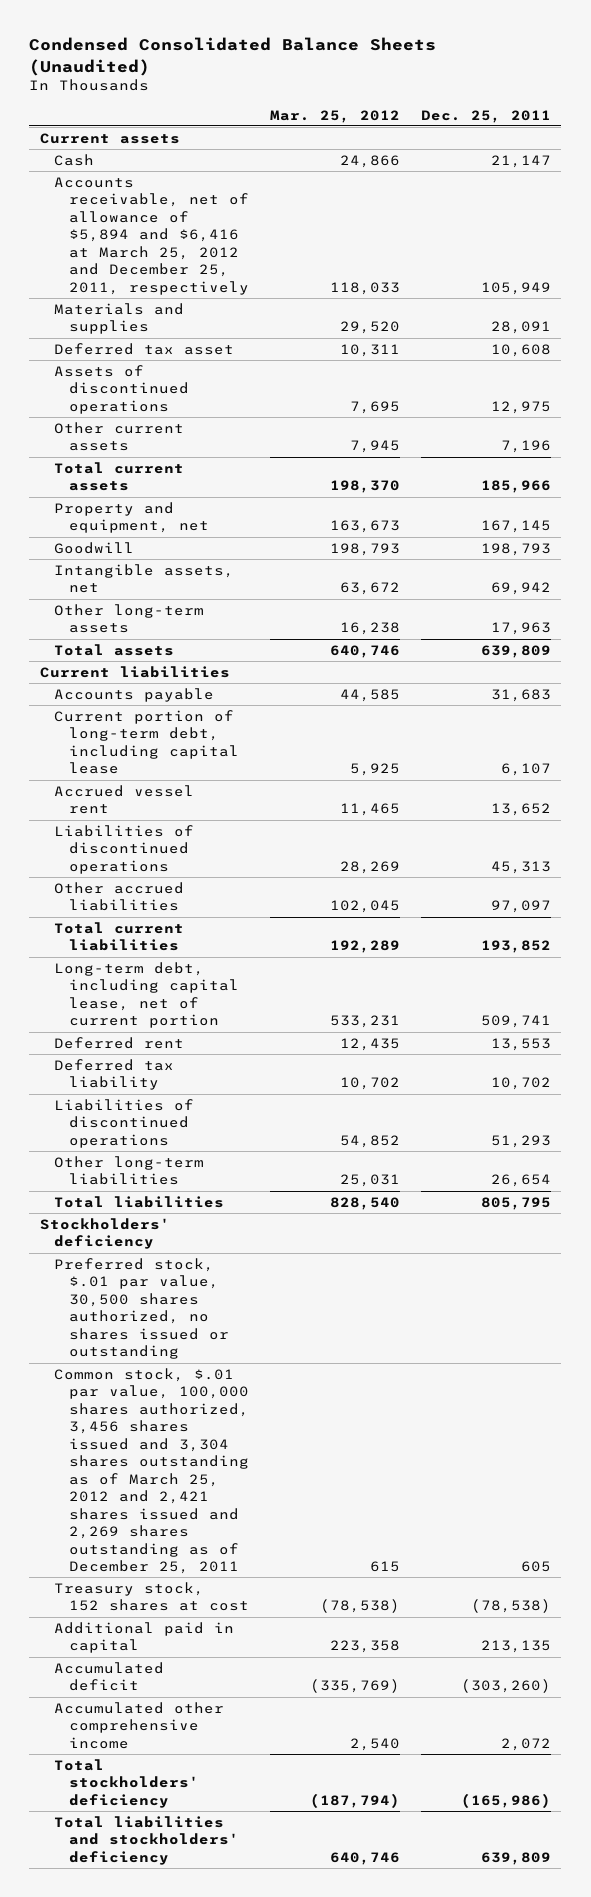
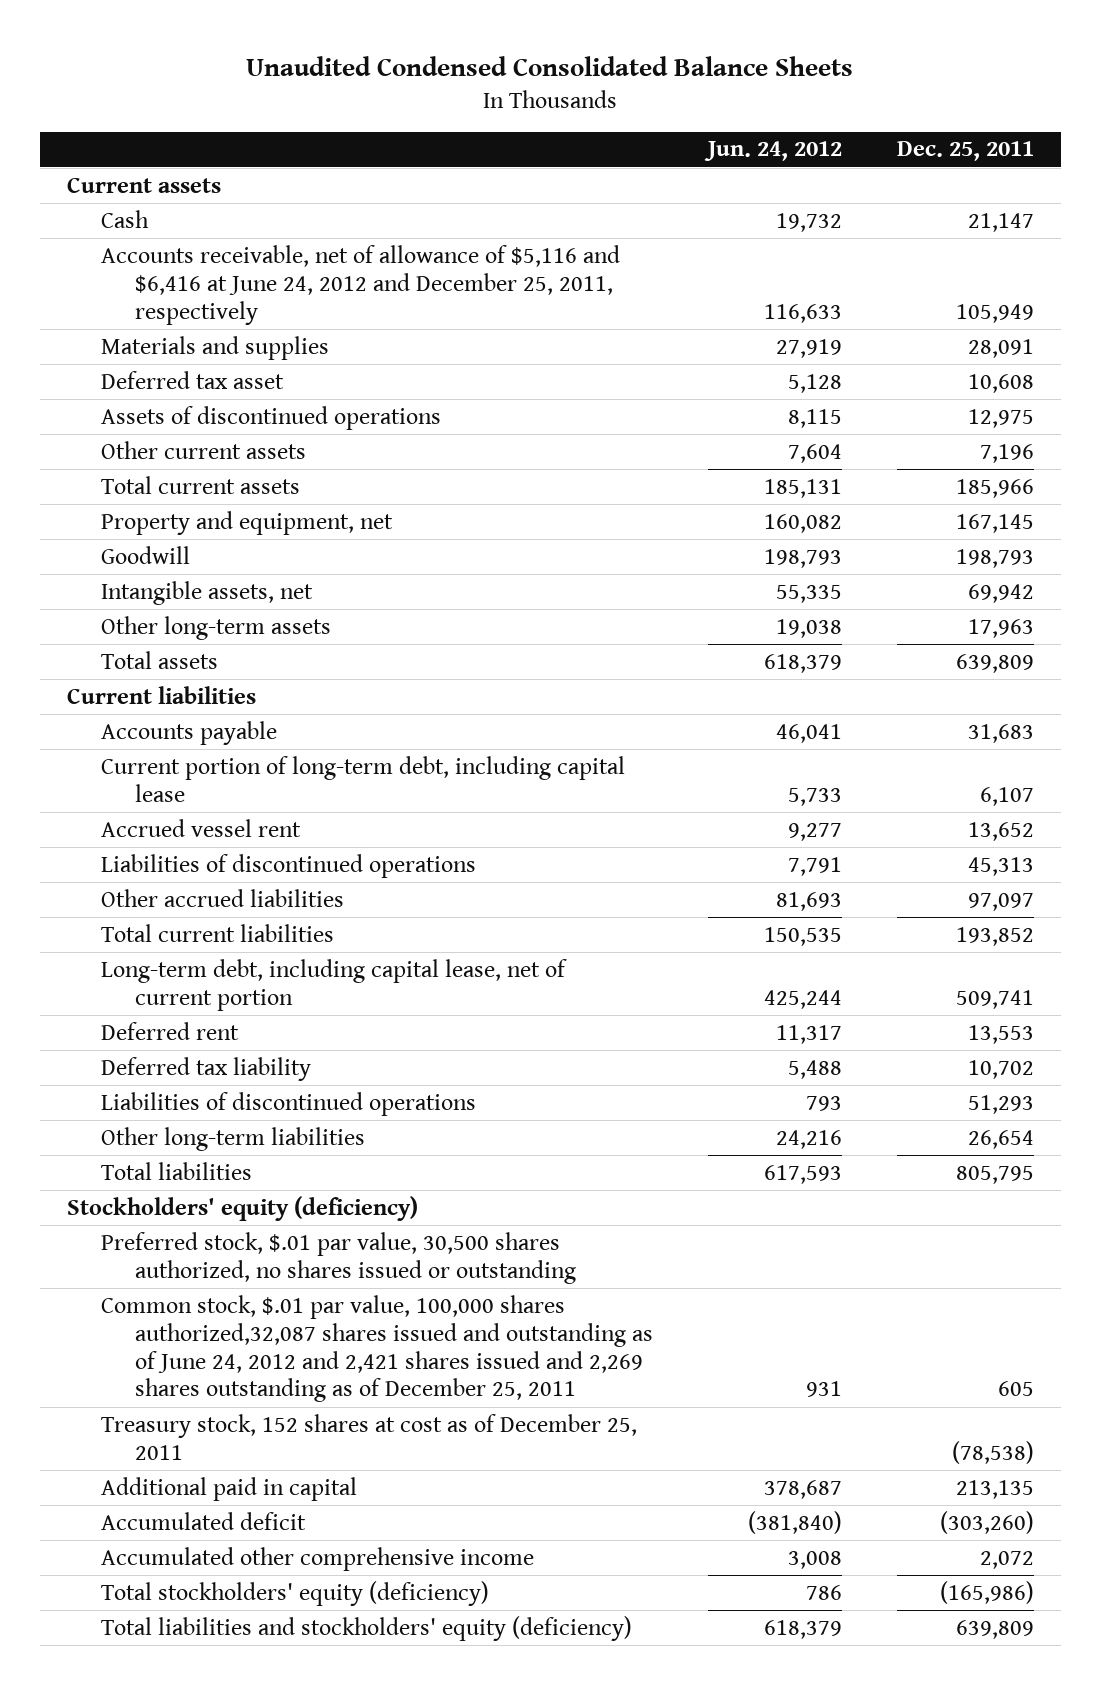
[29,37,437,76] Condensed Consolidated Balance Sheets (Unaudited) -> [246,56,854,77] Unaudited Condensed Consolidated Balance Sheets
[269,109,400,123] Mar. 25, 2012 -> none
none -> [703,141,842,162] Jun. 24, 2012
[54,176,249,295] Accounts receivable, net of allowance of $5,894 and $6,416 at March 25, 2012 and December 25, 2011, respectively -> [100,244,620,325] Accounts receivable, net of allowance of $5,116 and $6,416 at June 24, 2012 and December 25, 2011, respectively
[39,1217,170,1250] Stockholders' deficiency -> [67,1195,419,1221] Stockholders' equity (deficiency)
[54,1367,249,1575] Common stock, $.01 par value, 100,000 shares authorized, 3,456 shares issued and 3,304 shares outstanding as of March 25, 2012 and 2,421 shares issued and 2,269 shares outstanding as of December 25, 2011 -> [100,1294,653,1403] Common stock, $.01 par value, 100,000 shares authorized,32,087 shares issued and outstanding as of June 24, 2012 and 2,421 shares issued and 2,269 shares outstanding as of December 25, 2011
[54,1581,249,1612] Treasury stock, 152 shares at cost -> [100,1413,637,1460] Treasury stock, 152 shares at cost as of December 25, 2011
[54,1758,199,1808] Total stockholders' deficiency -> [100,1580,489,1606] Total stockholders' equity (deficiency)
[54,1815,239,1865] Total liabilities and stockholders' deficiency -> [100,1615,632,1641] Total liabilities and stockholders' equity (deficiency)

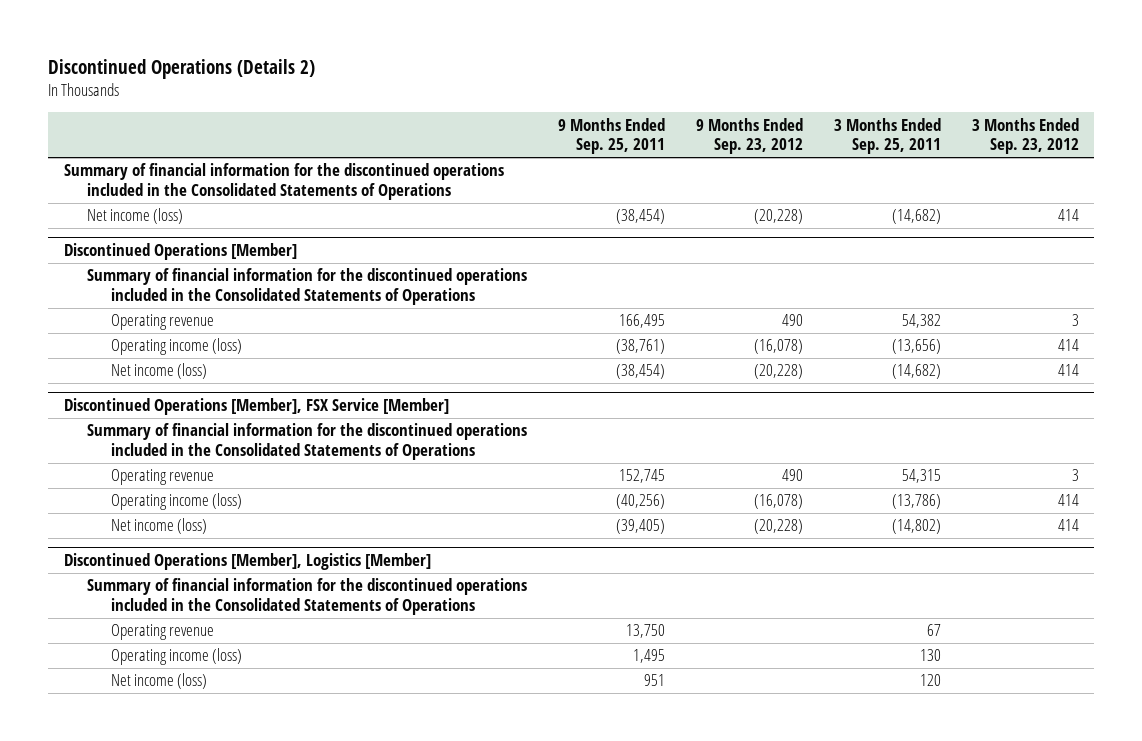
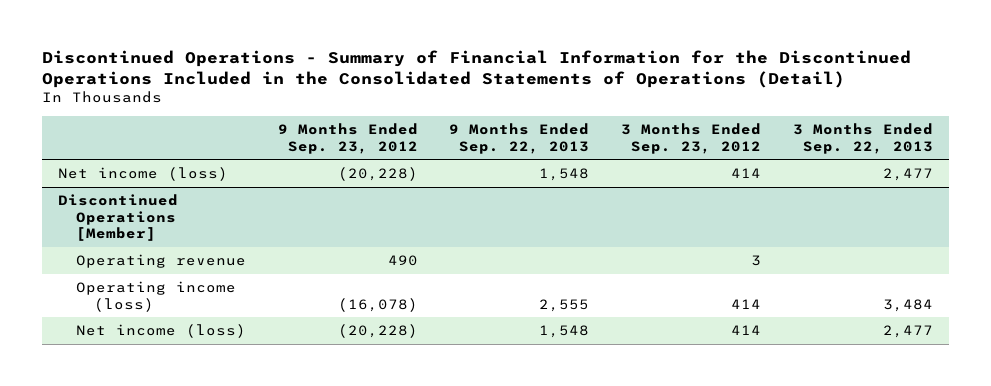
[48,58,316,79] Discontinued Operations (Details 2) -> [41,50,911,89] Discontinued Operations - Summary of Financial Information for the Discontinued Operations Included in the Consolidated Statements of Operations (Detail)
[558,117,666,155] 9 Months Ended Sep. 25, 2011 -> none
[833,117,941,155] 3 Months Ended Sep. 25, 2011 -> none
none -> [449,122,590,154] 9 Months Ended Sep. 22, 2013
none -> [792,122,933,154] 3 Months Ended Sep. 22, 2013
[63,163,504,201] Summary of financial information for the discontinued operations included in the Consolidated Statements of Operations -> none
[87,268,528,306] Summary of financial information for the discontinued operations included in the Consolidated Statements of Operations -> none
[63,398,449,416] Discontinued Operations [Member], FSX Service [Member] -> none
[87,423,528,461] Summary of financial information for the discontinued operations included in the Consolidated Statements of Operations -> none
[110,469,214,486] Operating revenue -> none
[110,493,242,511] Operating income (loss) -> none
[110,518,207,535] Net income (loss) -> none
[63,553,431,571] Discontinued Operations [Member], Logistics [Member] -> none
[87,578,528,616] Summary of financial information for the discontinued operations included in the Consolidated Statements of Operations -> none
[110,624,214,641] Operating revenue -> none
[110,648,242,666] Operating income (loss) -> none
[110,673,207,690] Net income (loss) -> none

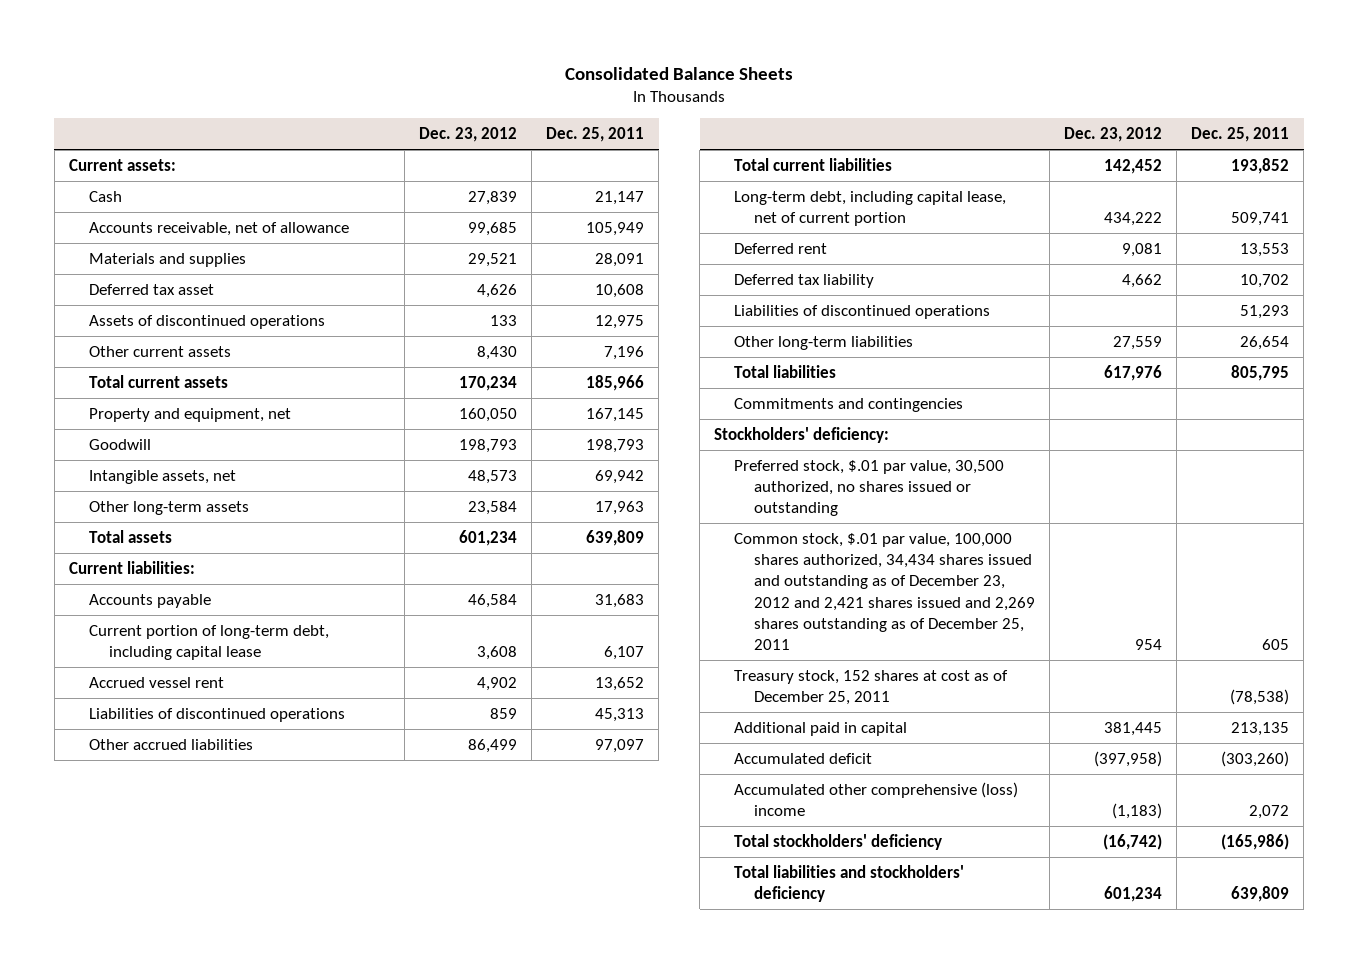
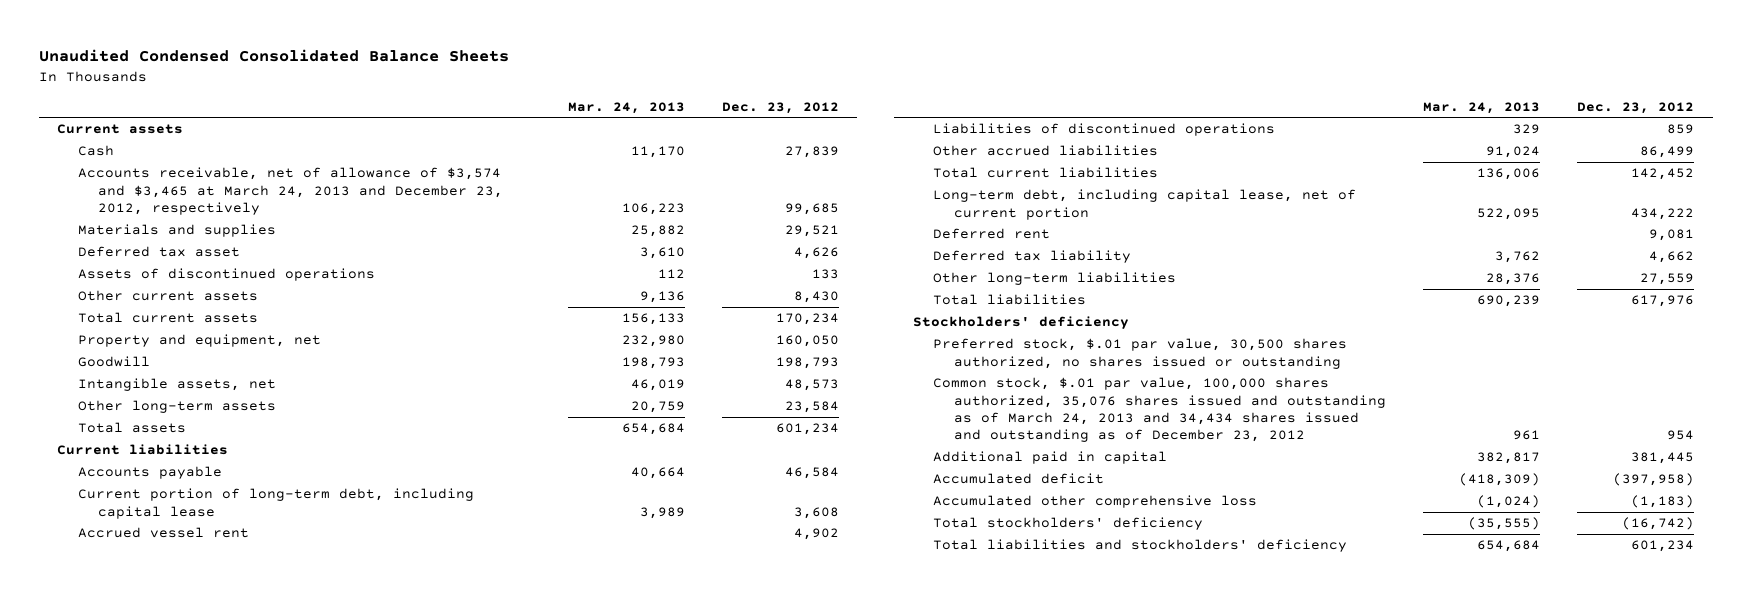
[565,66,794,80] Consolidated Balance Sheets -> [38,49,509,63] Unaudited Condensed Consolidated Balance Sheets
[546,127,645,143] Dec. 25, 2011 -> none
none -> [567,101,685,114] Mar. 24, 2013
[68,158,176,171] Current assets: -> [57,124,184,135] Current assets
[88,221,349,236] Accounts receivable, net of allowance -> [77,167,504,216] Accounts receivable, net of allowance of $3,574 and $3,465 at March 24, 2013 and December 23, 2012, respectively
[68,560,195,574] Current liabilities: -> [57,444,229,456] Current liabilities
[734,304,991,319] Liabilities of discontinued operations -> none
[734,397,964,412] Commitments and contingencies -> none
[734,669,1009,706] Treasury stock, 152 shares at cost as of December 25, 2011 -> none
[714,426,890,443] Stockholders' deficiency: -> [912,316,1129,330] Stockholders' deficiency
[734,459,1005,517] Preferred stock, $.01 par value, 30,500 authorized, no shares issued or outstanding -> [933,338,1348,369] Preferred stock, $.01 par value, 30,500 shares authorized, no shares issued or outstanding
[734,532,1036,651] Common stock, $.01 par value, 100,000 shares authorized, 34,434 shares issued and outstanding as of December 23, 2012 and 2,421 shares issued and 2,269 shares outstanding as of December 25, 2011 -> [933,377,1386,443] Common stock, $.01 par value, 100,000 shares authorized, 35,076 shares issued and outstanding as of March 24, 2013 and 34,434 shares issued and outstanding as of December 23, 2012
[734,781,1019,817] Accumulated other comprehensive (loss) income -> [933,495,1258,509] Accumulated other comprehensive loss

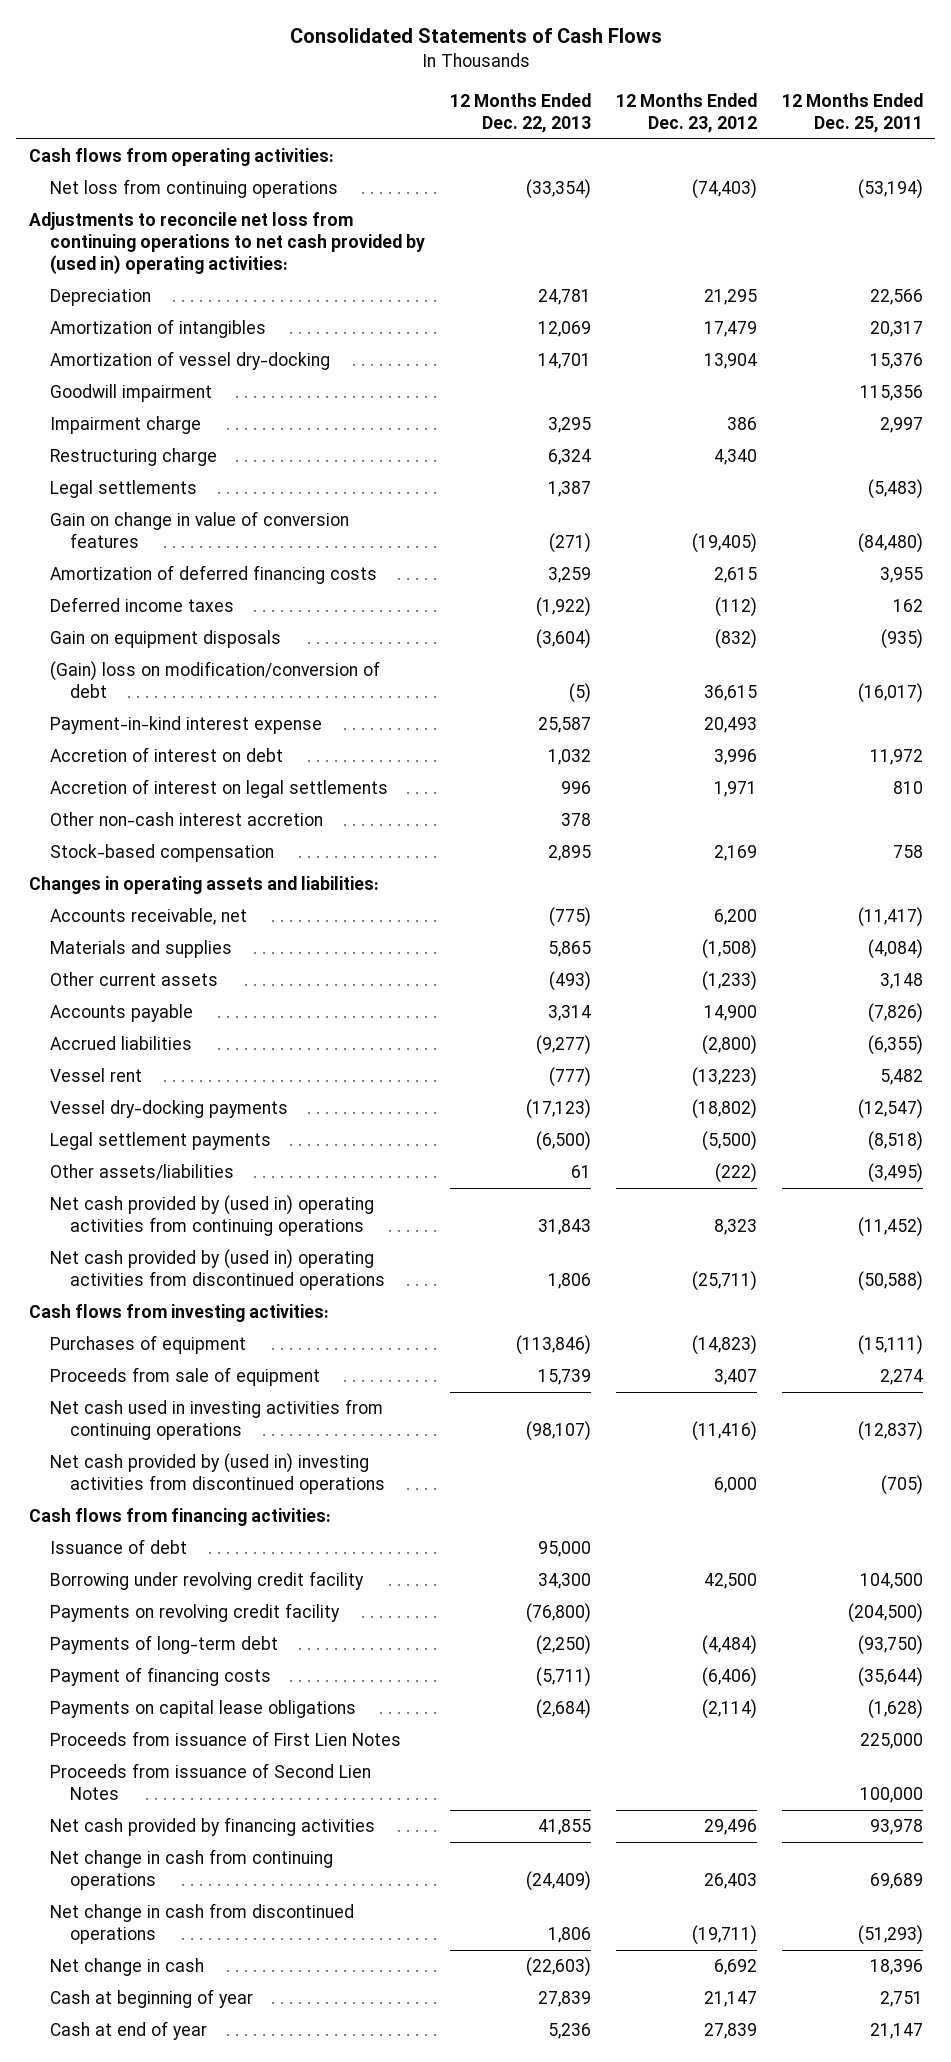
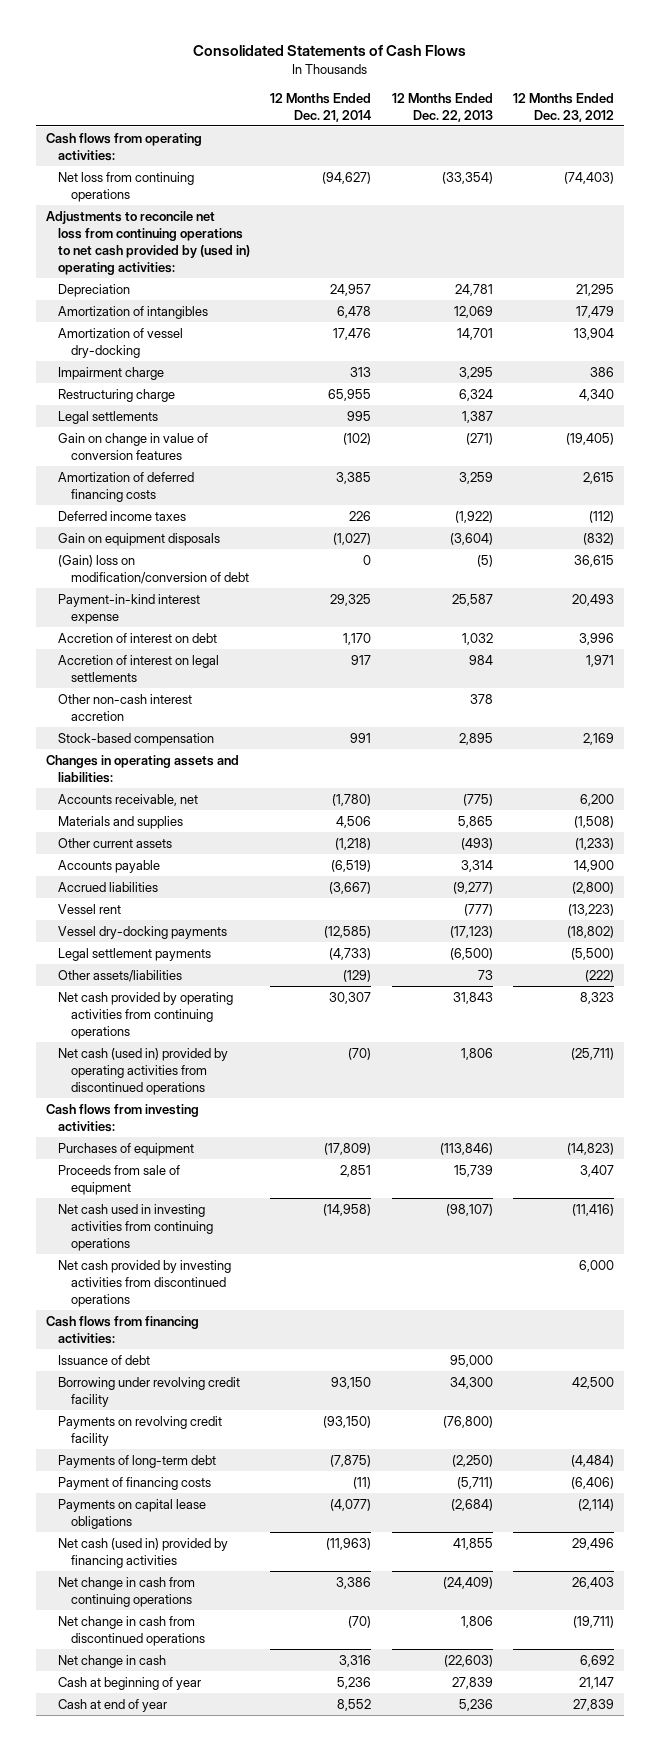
[781,92,923,133] 12 Months Ended Dec. 25, 2011 -> none
none -> [270,92,372,122] 12 Months Ended Dec. 21, 2014
[49,384,212,403] Goodwill impairment -> none
[560,781,591,795] 996 -> [468,654,493,665] 984
[570,1165,591,1179] 61 -> [477,969,493,980] 73
[49,1195,374,1237] Net cash provided by (used in) operating activities from continuing operations -> [58,991,234,1039] Net cash provided by operating activities from continuing operations
[49,1249,386,1291] Net cash provided by (used in) operating activities from discontinued operations -> [58,1047,229,1095] Net cash (used in) provided by operating activities from discontinued operations
[49,1453,386,1495] Net cash provided by (used in) investing activities from discontinued operations -> [58,1259,232,1307] Net cash provided by investing activities from discontinued operations
[49,1731,401,1747] Proceeds from issuance of First Lien Notes -> none
[49,1763,371,1801] Proceeds from issuance of Second Lien Notes -> none
[49,1817,375,1837] Net cash provided by financing activities -> [58,1537,229,1568] Net cash (used in) provided by financing activities

